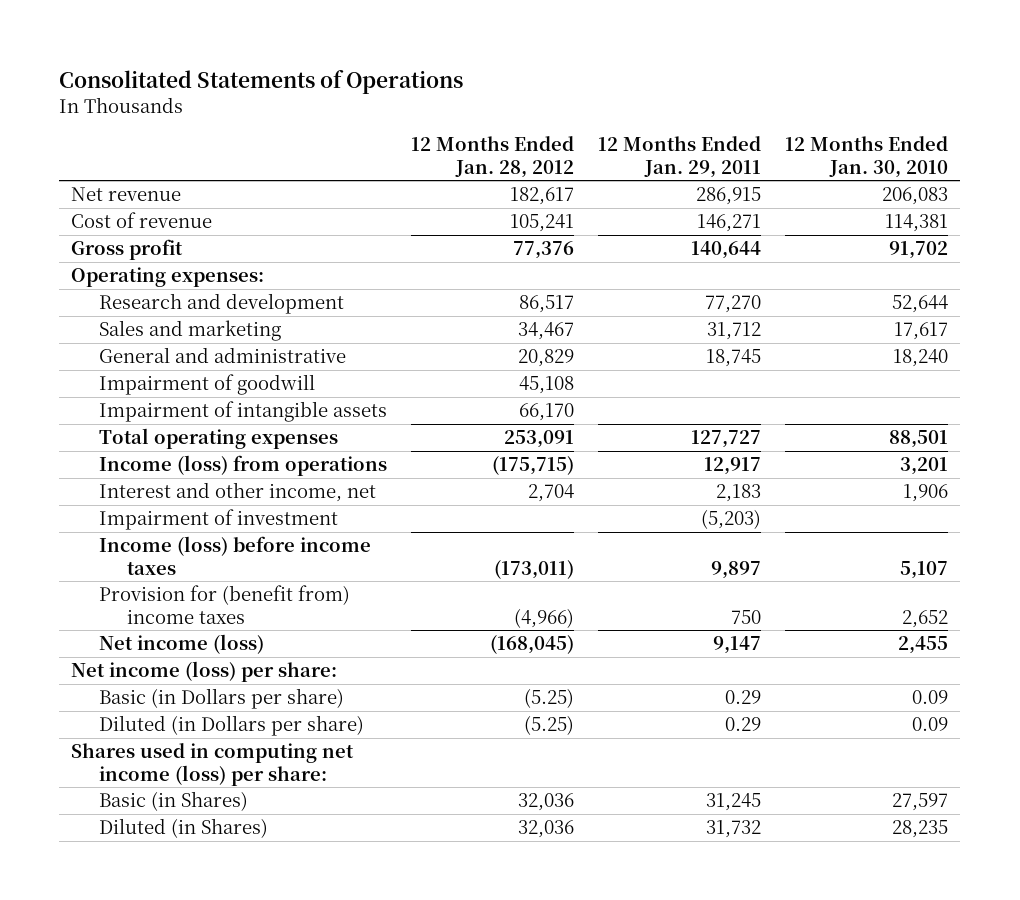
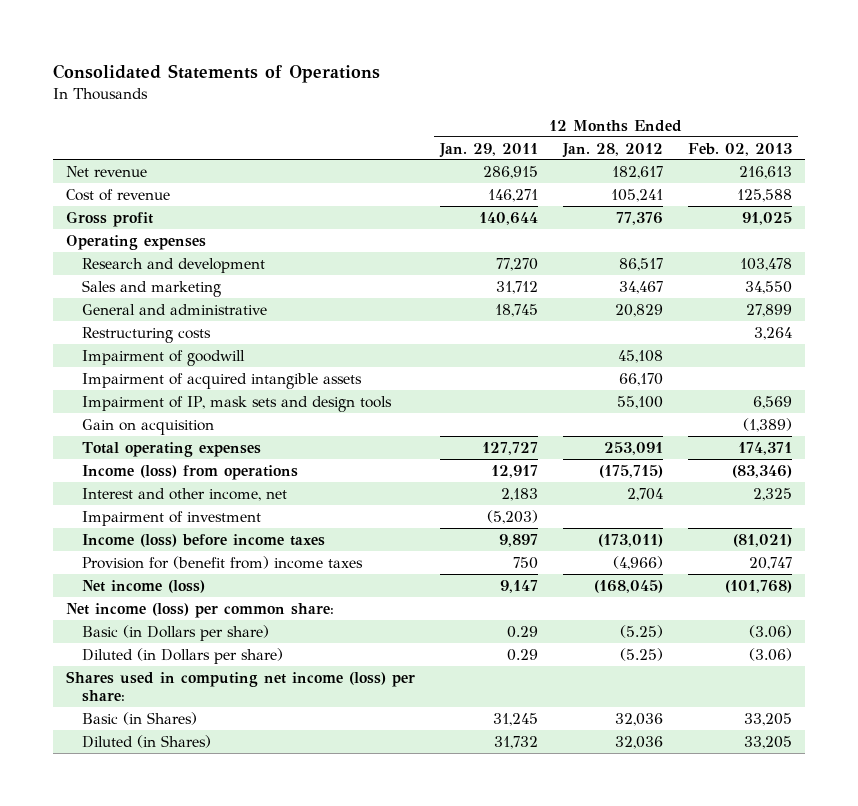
[59,69,464,94] Consolitated Statements of Operations -> [53,63,381,83] Consolidated Statements of Operations
[785,136,949,178] 12 Months Ended Jan. 30, 2010 -> none
none -> [688,142,793,156] Feb. 02, 2013
[71,267,265,288] Operating expenses: -> [65,234,206,250] Operating expenses
none -> [82,326,212,343] Restructuring costs
[99,401,388,423] Impairment of intangible assets -> [82,372,363,389] Impairment of acquired intangible assets
none -> [82,395,393,412] Impairment of IP, mask sets and design tools
none -> [82,418,215,435] Gain on acquisition
[71,661,338,683] Net income (loss) per share: -> [65,602,334,618] Net income (loss) per common share:

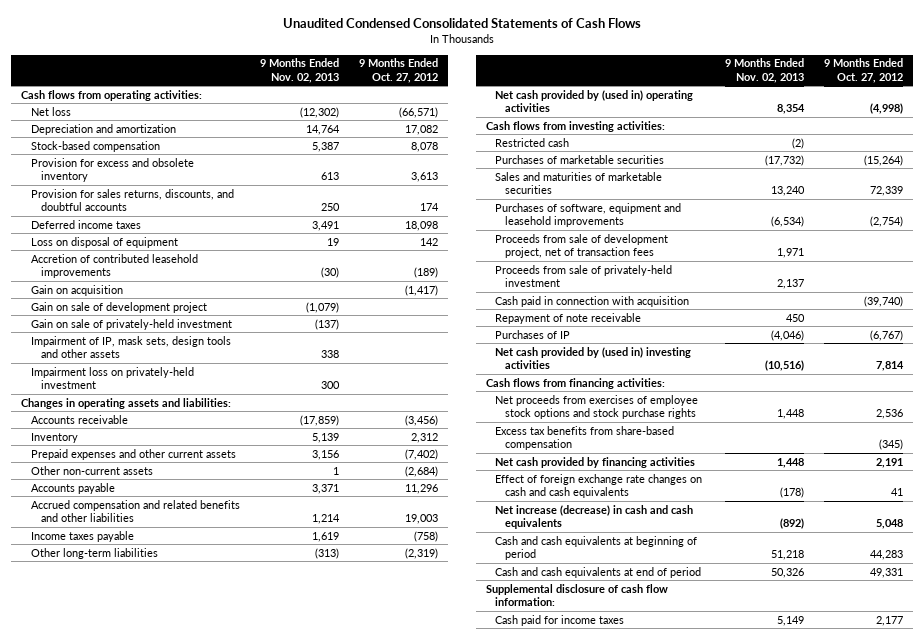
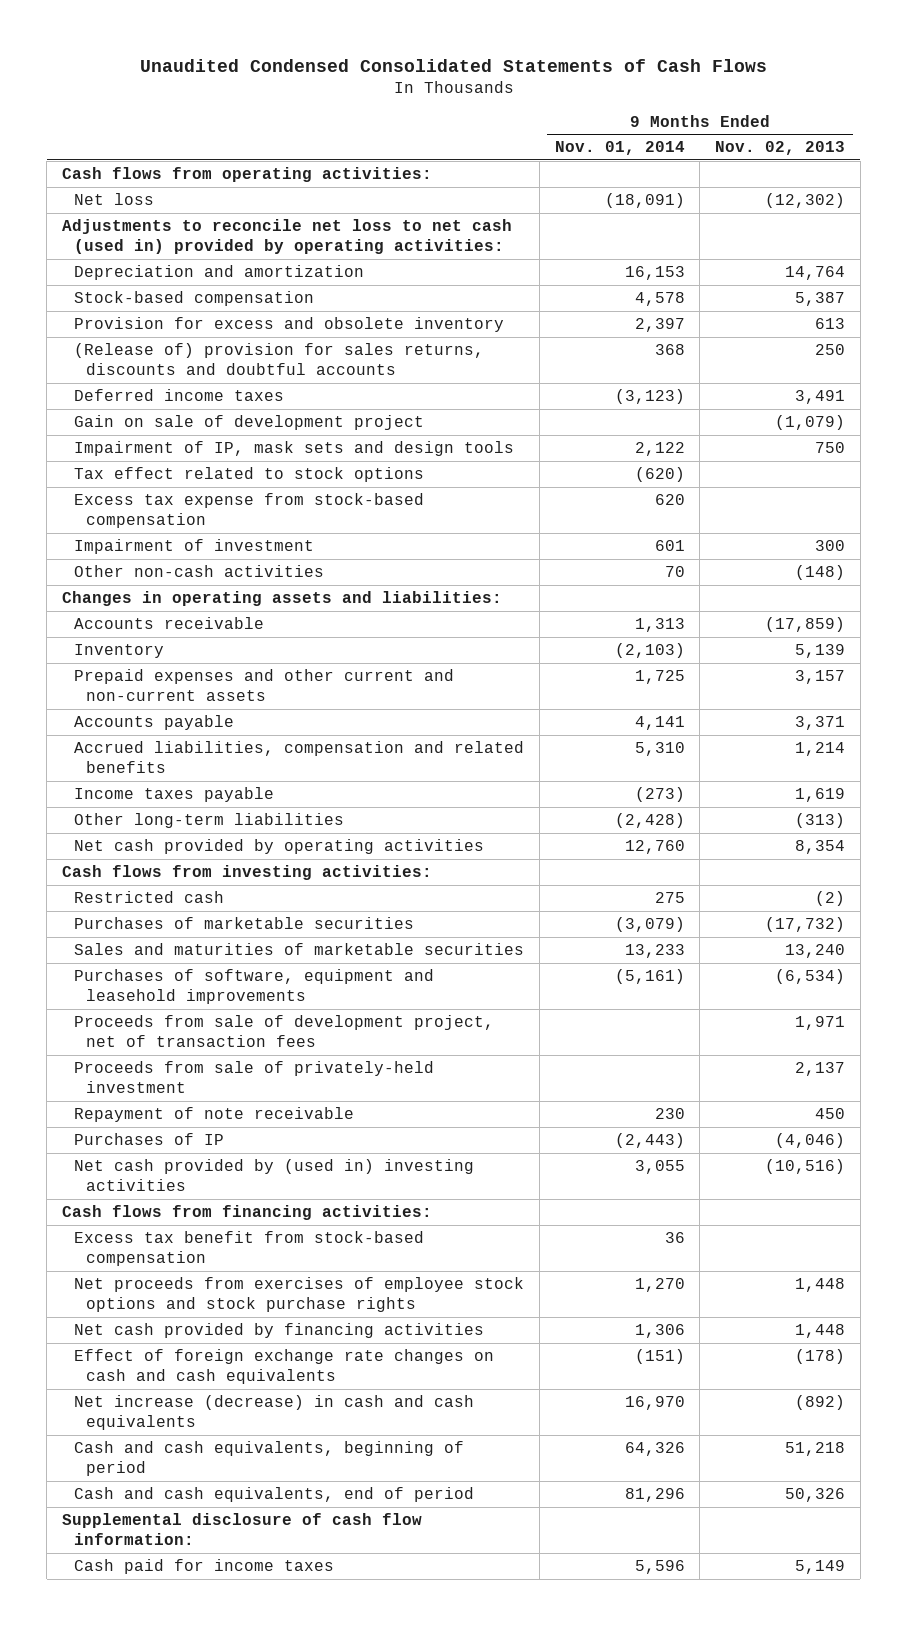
[358,58,438,83] 9 Months Ended Oct. 27, 2012 -> none
none -> [554,141,685,156] Nov. 01, 2014
none -> [62,219,513,255] Adjustments to reconcile net loss to net cash (used in) provided by operating activities:
[30,188,234,212] Provision for sales returns, discounts, and doubtful accounts -> [74,343,485,376] (Release of) provision for sales returns, discounts and doubtful accounts
[30,236,178,248] Loss on disposal of equipment -> none
[30,253,198,279] Accretion of contributed leasehold improvements -> none
[30,284,123,296] Gain on acquisition -> none
[30,318,232,330] Gain on sale of privately-held investment -> none
[30,366,194,390] Impairment loss on privately-held investment -> none
[30,335,231,359] Impairment of IP, mask sets, design tools and other assets -> [74,441,515,457] Impairment of IP, mask sets and design tools
[320,350,339,359] 338 -> [814,442,845,454] 750
none -> [74,467,425,483] Tax effect related to stock options
none -> [74,493,425,529] Excess tax expense from stock-based compensation
none -> [74,539,315,555] Impairment of investment
none -> [74,565,325,578] Other non-cash activities
[30,465,153,475] Other non-current assets -> none
[30,448,236,460] Prepaid expenses and other current assets -> [74,669,455,702] Prepaid expenses and other current and non-current assets
[311,449,339,460] 3,156 -> [794,670,845,685] 3,157
[30,499,240,523] Accrued compensation and related benefits and other liabilities -> [74,741,525,774] Accrued liabilities, compensation and related benefits
[495,89,694,113] Net cash provided by (used in) operating activities -> [74,839,485,855] Net cash provided by operating activities
[495,295,690,307] Cash paid in connection with acquisition -> none
none -> [74,1231,425,1267] Excess tax benefit from stock-based compensation
[495,425,675,451] Excess tax benefits from share-based compensation -> none
[495,535,698,561] Cash and cash equivalents at beginning of period -> [74,1441,465,1477] Cash and cash equivalents, beginning of period
[495,566,702,578] Cash and cash equivalents at end of period -> [74,1487,475,1503] Cash and cash equivalents, end of period

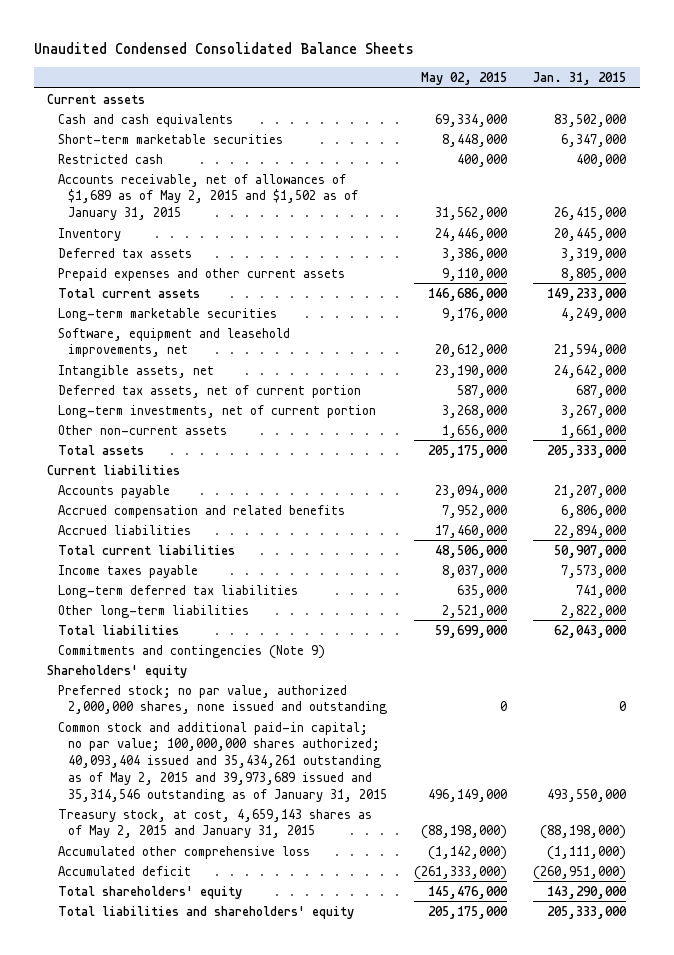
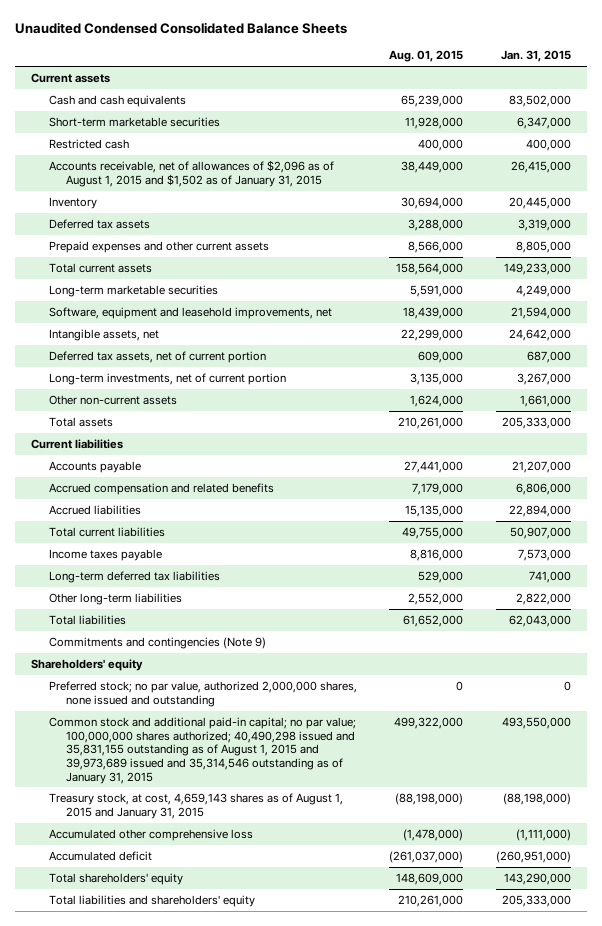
[420,71,507,85] May 02, 2015 -> none
none -> [389,50,464,63] Aug. 01, 2015
[57,173,359,221] Accounts receivable, net of allowances of $1,689 as of May 2, 2015 and $1,502 as of January 31, 2015 -> [48,160,334,187] Accounts receivable, net of allowances of $2,096 as of August 1, 2015 and $1,502 as of January 31, 2015
[57,721,388,802] Common stock and additional paid-in capital; no par value; 100,000,000 shares authorized; 40,093,404 issued and 35,434,261 outstanding as of May 2, 2015 and 39,973,689 issued and 35,314,546 outstanding as of January 31, 2015 -> [48,717,356,784] Common stock and additional paid-in capital; no par value; 100,000,000 shares authorized; 40,490,298 issued and 35,831,155 outstanding as of August 1, 2015 and 39,973,689 issued and 35,314,546 outstanding as of January 31, 2015
[57,808,372,839] Treasury stock, at cost, 4,659,143 shares as of May 2, 2015 and January 31, 2015 -> [48,793,343,819] Treasury stock, at cost, 4,659,143 shares as of August 1, 2015 and January 31, 2015

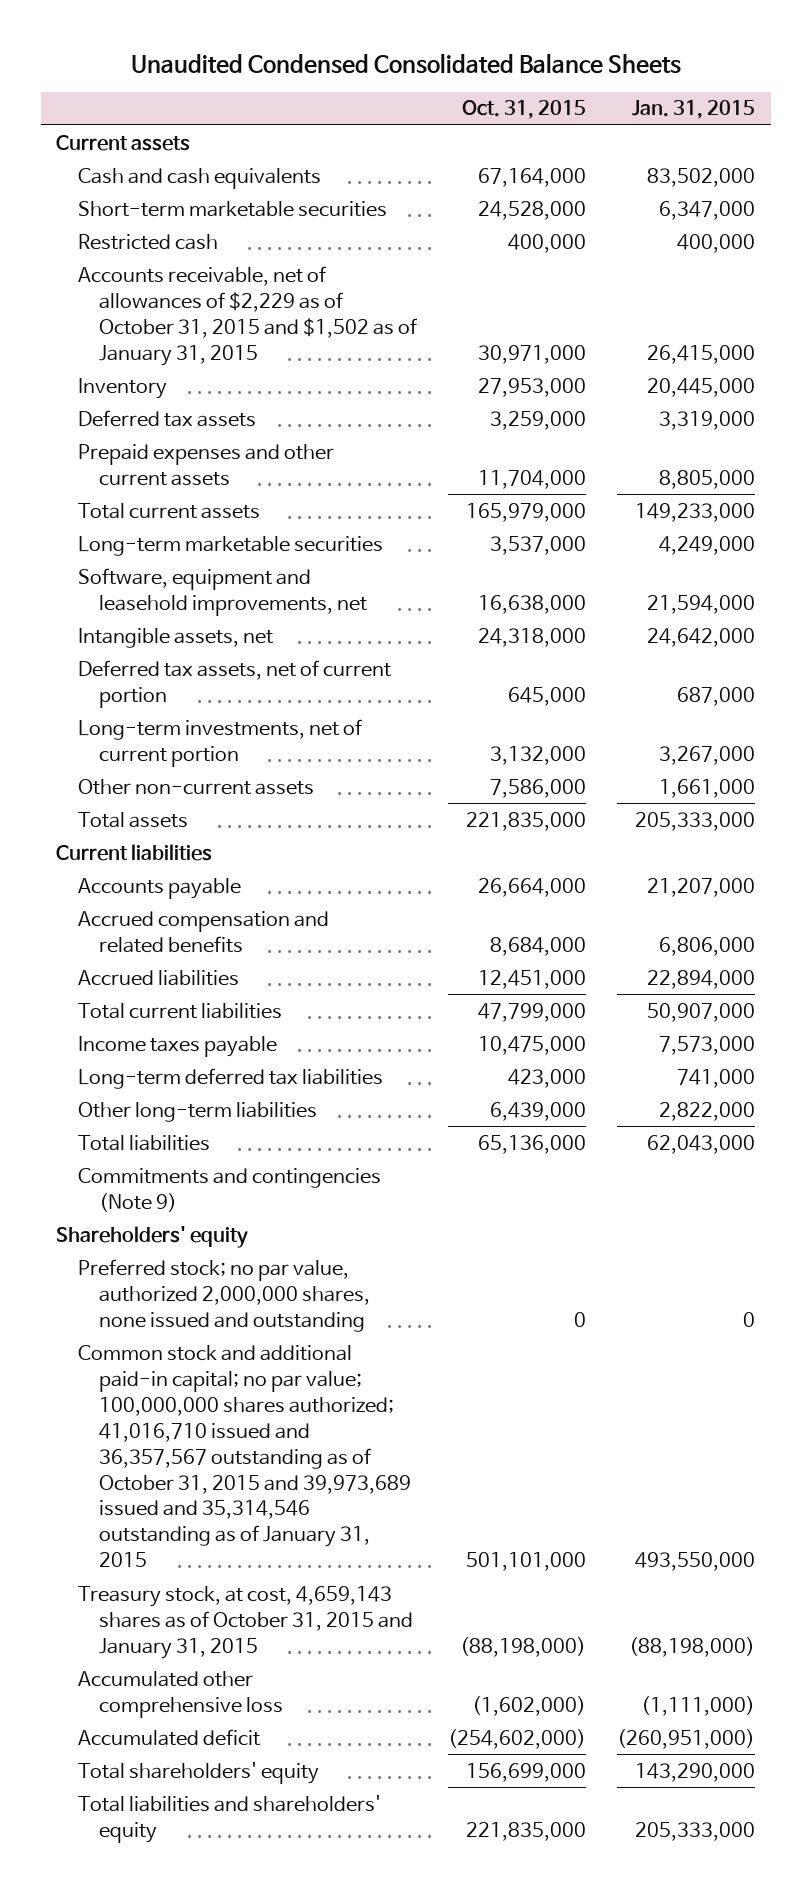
[389,50,464,63] Aug. 01, 2015 -> none
none -> [462,100,587,120] Oct. 31, 2015
[48,160,334,187] Accounts receivable, net of allowances of $2,096 as of August 1, 2015 and $1,502 as of January 31, 2015 -> [77,265,417,366] Accounts receivable, net of allowances of $2,229 as of October 31, 2015 and $1,502 as of January 31, 2015
[48,717,356,784] Common stock and additional paid-in capital; no par value; 100,000,000 shares authorized; 40,490,298 issued and 35,831,155 outstanding as of August 1, 2015 and 39,973,689 issued and 35,314,546 outstanding as of January 31, 2015 -> [77,1344,411,1568] Common stock and additional paid-in capital; no par value; 100,000,000 shares authorized; 41,016,710 issued and 36,357,567 outstanding as of October 31, 2015 and 39,973,689 issued and 35,314,546 outstanding as of January 31, 2015
[48,793,343,819] Treasury stock, at cost, 4,659,143 shares as of August 1, 2015 and January 31, 2015 -> [77,1585,413,1659] Treasury stock, at cost, 4,659,143 shares as of October 31, 2015 and January 31, 2015

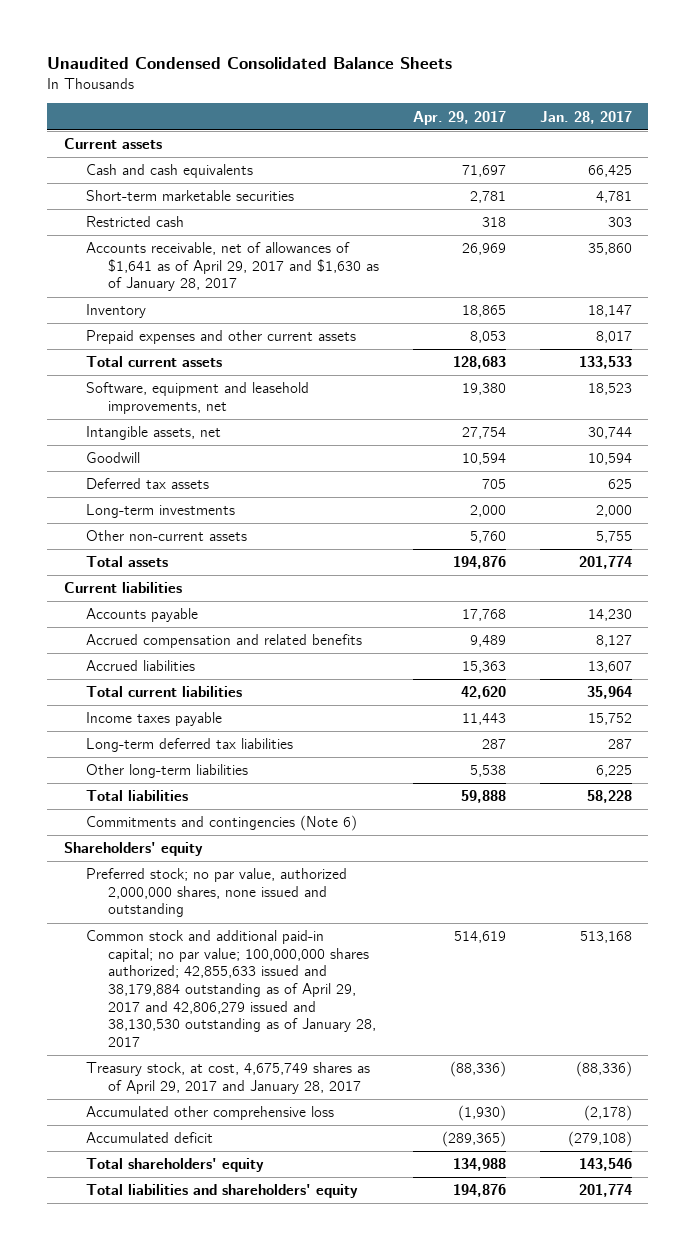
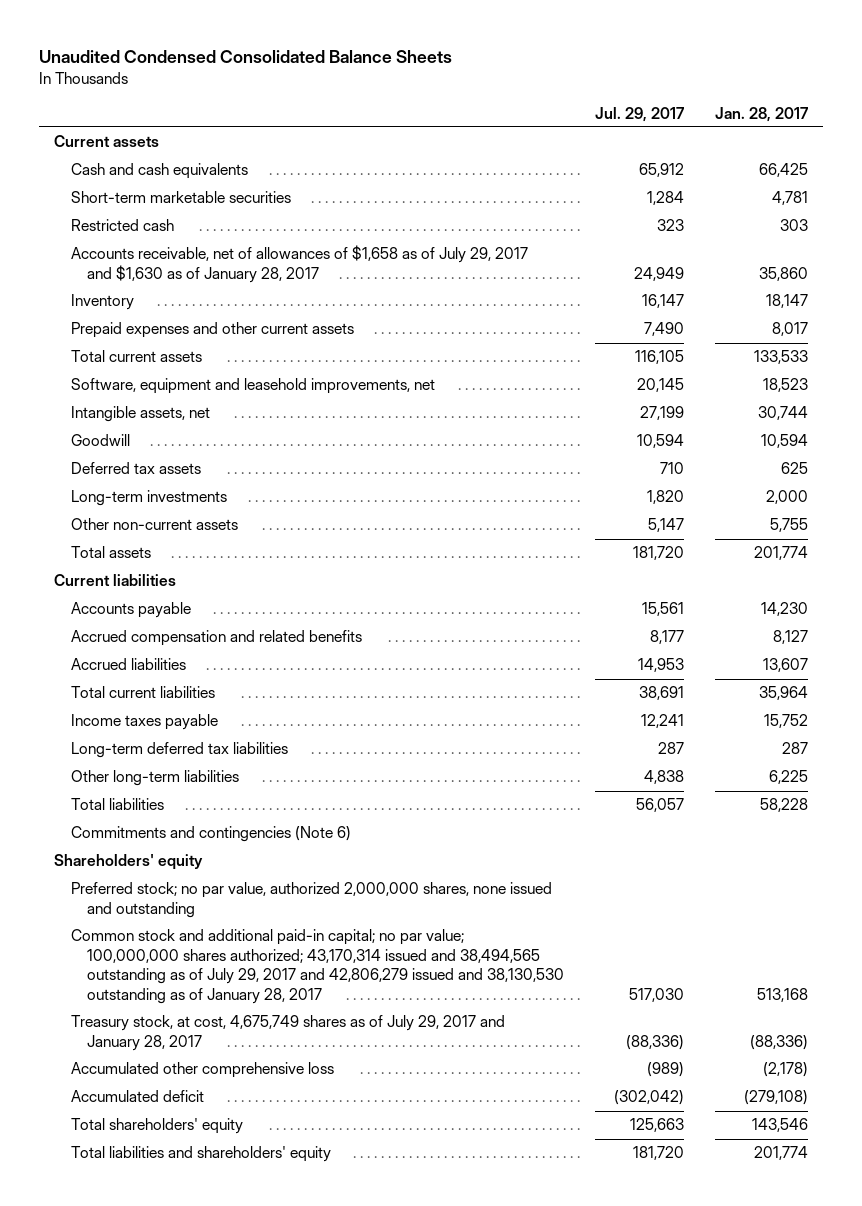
[412,110,506,125] Apr. 29, 2017 -> none
none -> [595,106,685,122] Jul. 29, 2017
[85,242,379,292] Accounts receivable, net of allowances of $1,641 as of April 29, 2017 and $1,630 as of January 28, 2017 -> [70,245,528,283] Accounts receivable, net of allowances of $1,658 as of July 29, 2017 and $1,630 as of January 28, 2017
[85,930,376,1047] Common stock and additional paid-in capital; no par value; 100,000,000 shares authorized; 42,855,633 issued and 38,179,884 outstanding as of April 29, 2017 and 42,806,279 issued and 38,130,530 outstanding as of January 28, 2017 -> [70,929,565,1004] Common stock and additional paid-in capital; no par value; 100,000,000 shares authorized; 43,170,314 issued and 38,494,565 outstanding as of July 29, 2017 and 42,806,279 issued and 38,130,530 outstanding as of January 28, 2017
[85,1062,370,1094] Treasury stock, at cost, 4,675,749 shares as of April 29, 2017 and January 28, 2017 -> [70,1015,505,1051] Treasury stock, at cost, 4,675,749 shares as of July 29, 2017 and January 28, 2017

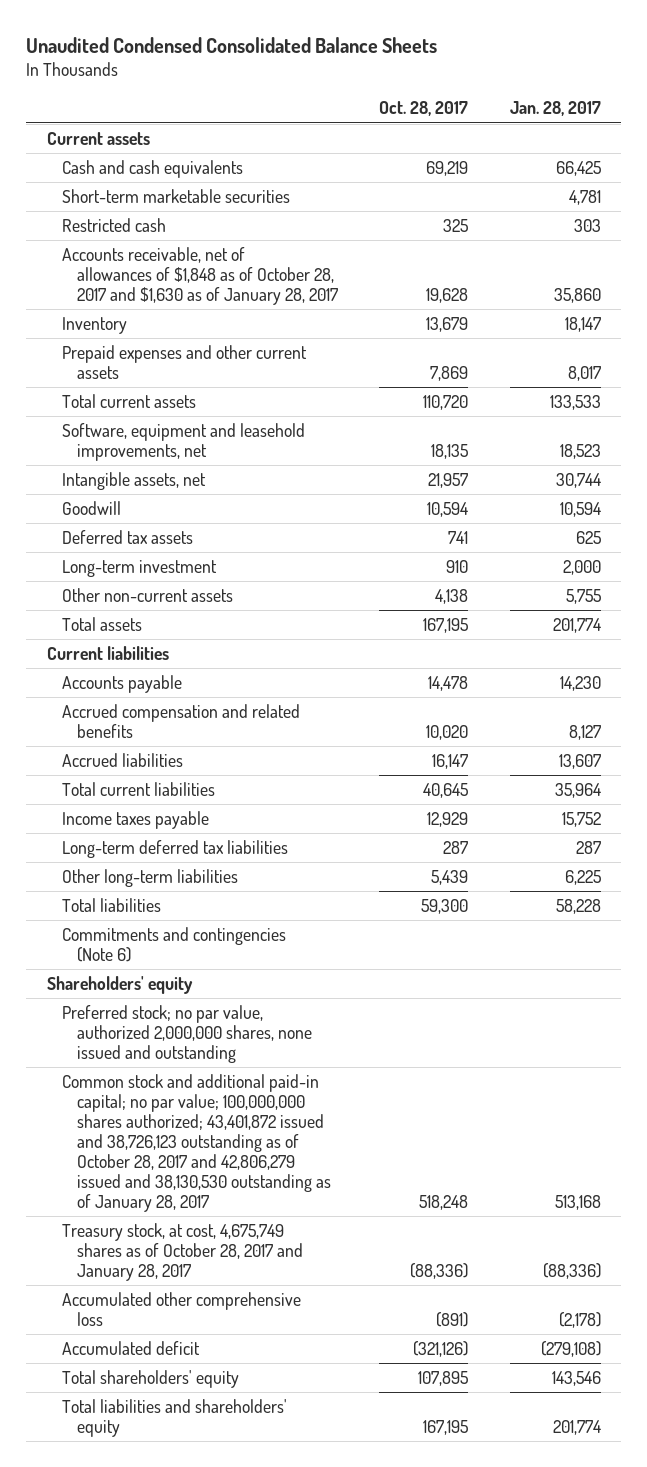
[595,106,685,122] Jul. 29, 2017 -> none
none -> [379,101,469,117] Oct. 28, 2017
[70,245,528,283] Accounts receivable, net of allowances of $1,658 as of July 29, 2017 and $1,630 as of January 28, 2017 -> [61,247,338,306] Accounts receivable, net of allowances of $1,848 as of October 28, 2017 and $1,630 as of January 28, 2017
[70,490,227,507] Long-term investments -> [61,560,217,578] Long-term investment
[70,929,565,1004] Common stock and additional paid-in capital; no par value; 100,000,000 shares authorized; 43,170,314 issued and 38,494,565 outstanding as of July 29, 2017 and 42,806,279 issued and 38,130,530 outstanding as of January 28, 2017 -> [61,1074,331,1212] Common stock and additional paid-in capital; no par value; 100,000,000 shares authorized; 43,401,872 issued and 38,726,123 outstanding as of October 28, 2017 and 42,806,279 issued and 38,130,530 outstanding as of January 28, 2017
[70,1015,505,1051] Treasury stock, at cost, 4,675,749 shares as of July 29, 2017 and January 28, 2017 -> [61,1223,303,1282] Treasury stock, at cost, 4,675,749 shares as of October 28, 2017 and January 28, 2017

